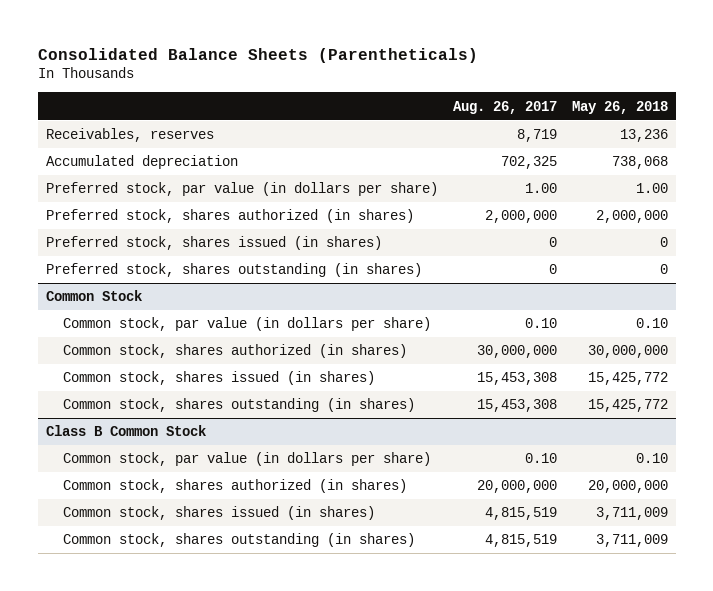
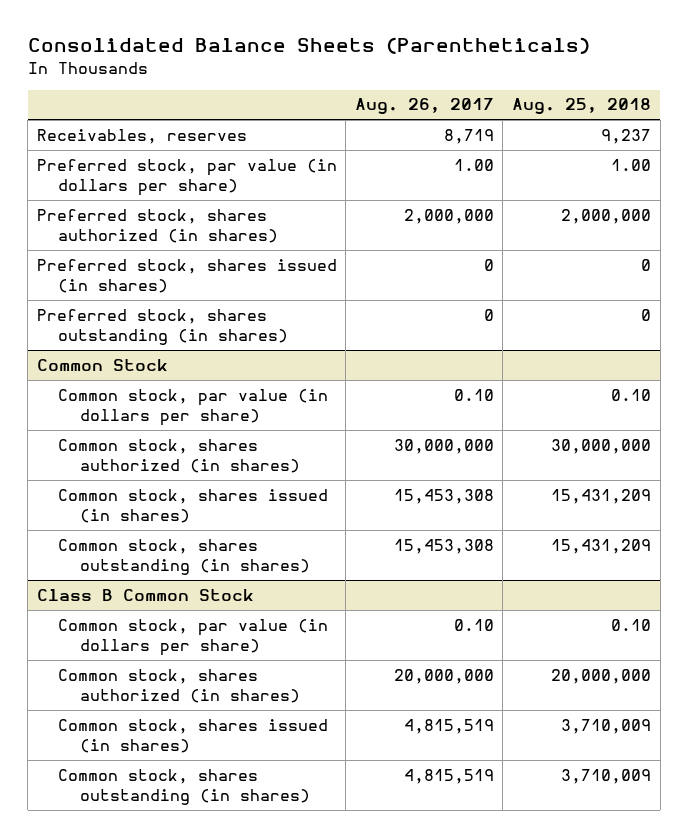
[571,100,668,114] May 26, 2018 -> none
none -> [511,98,651,115] Aug. 25, 2018
[45,155,238,170] Accumulated depreciation -> none

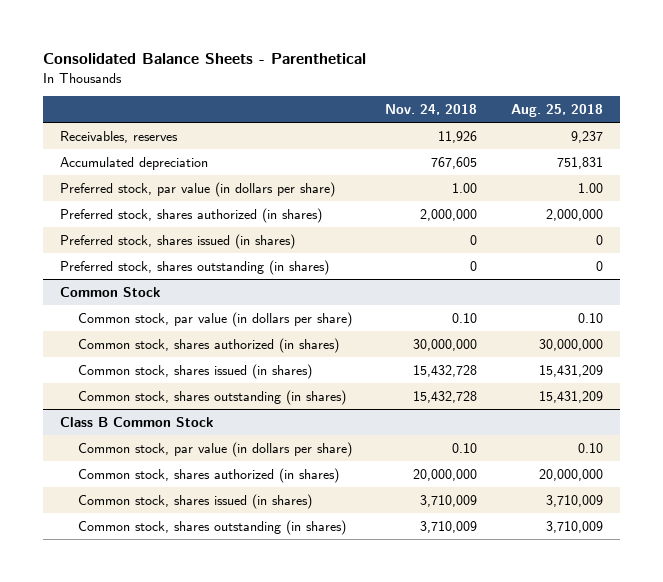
[27,37,590,55] Consolidated Balance Sheets (Parentheticals) -> [43,53,367,65] Consolidated Balance Sheets - Parenthetical
[354,98,494,115] Aug. 26, 2017 -> none
none -> [385,104,478,116] Nov. 24, 2018
none -> [60,156,209,170] Accumulated depreciation

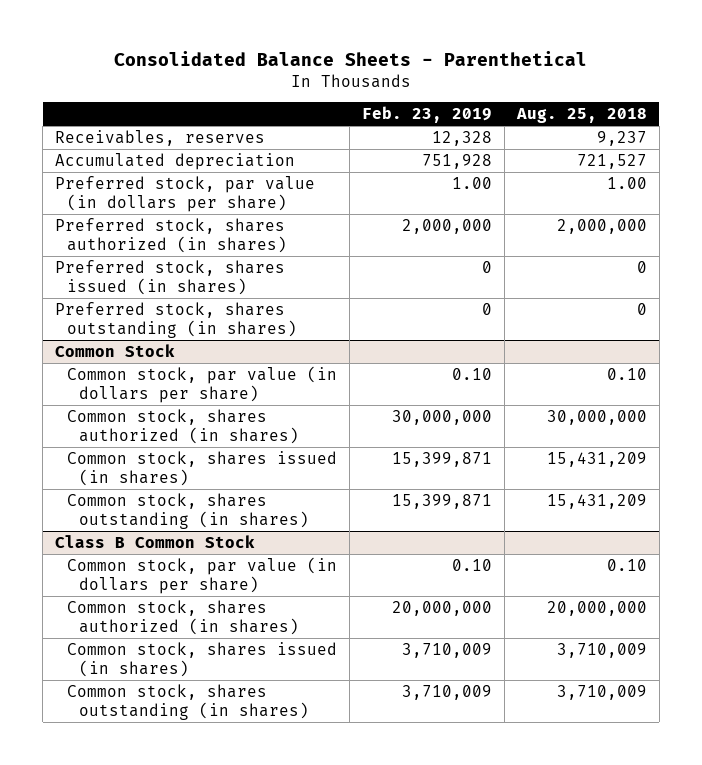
[385,104,478,116] Nov. 24, 2018 -> none
none -> [362,106,493,124] Feb. 23, 2019
[556,156,603,169] 751,831 -> [576,153,647,169] 721,527

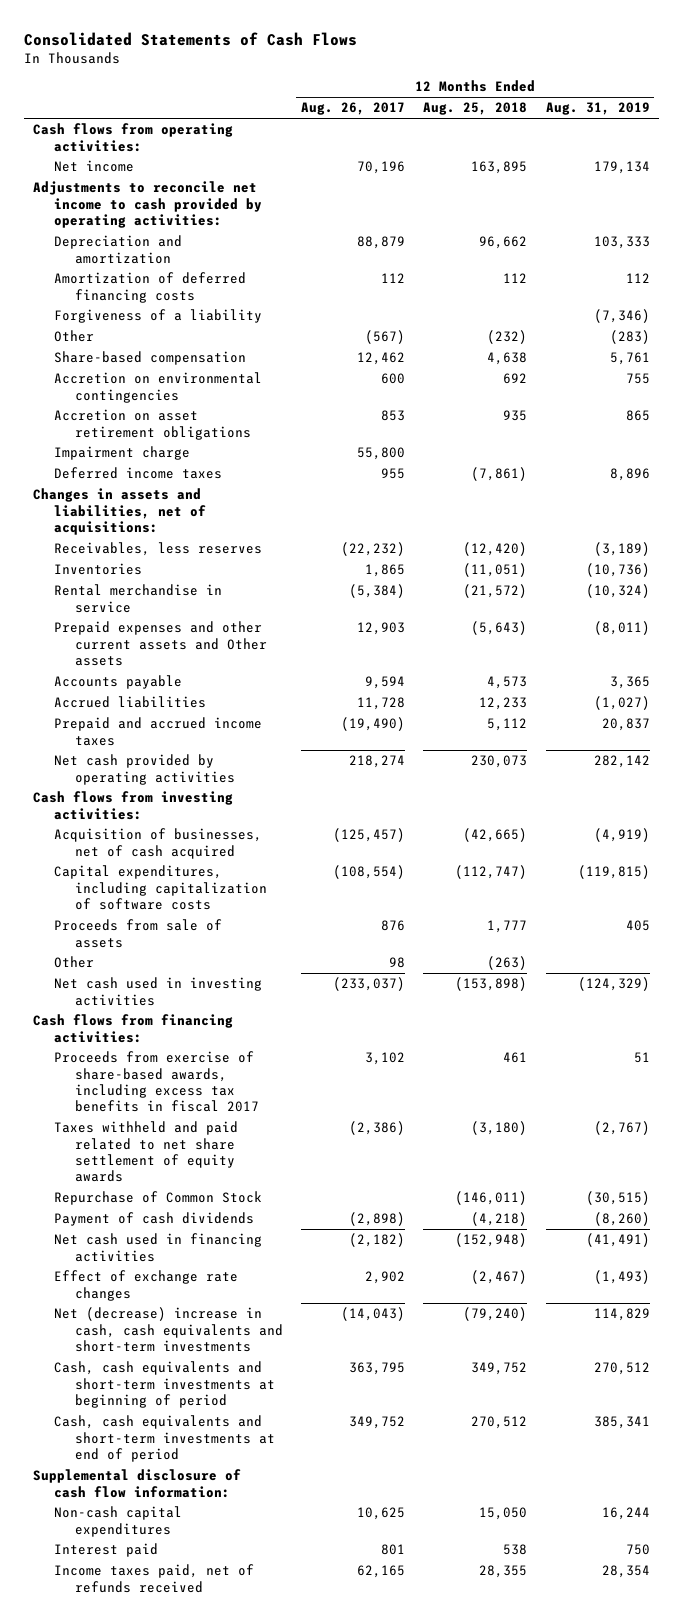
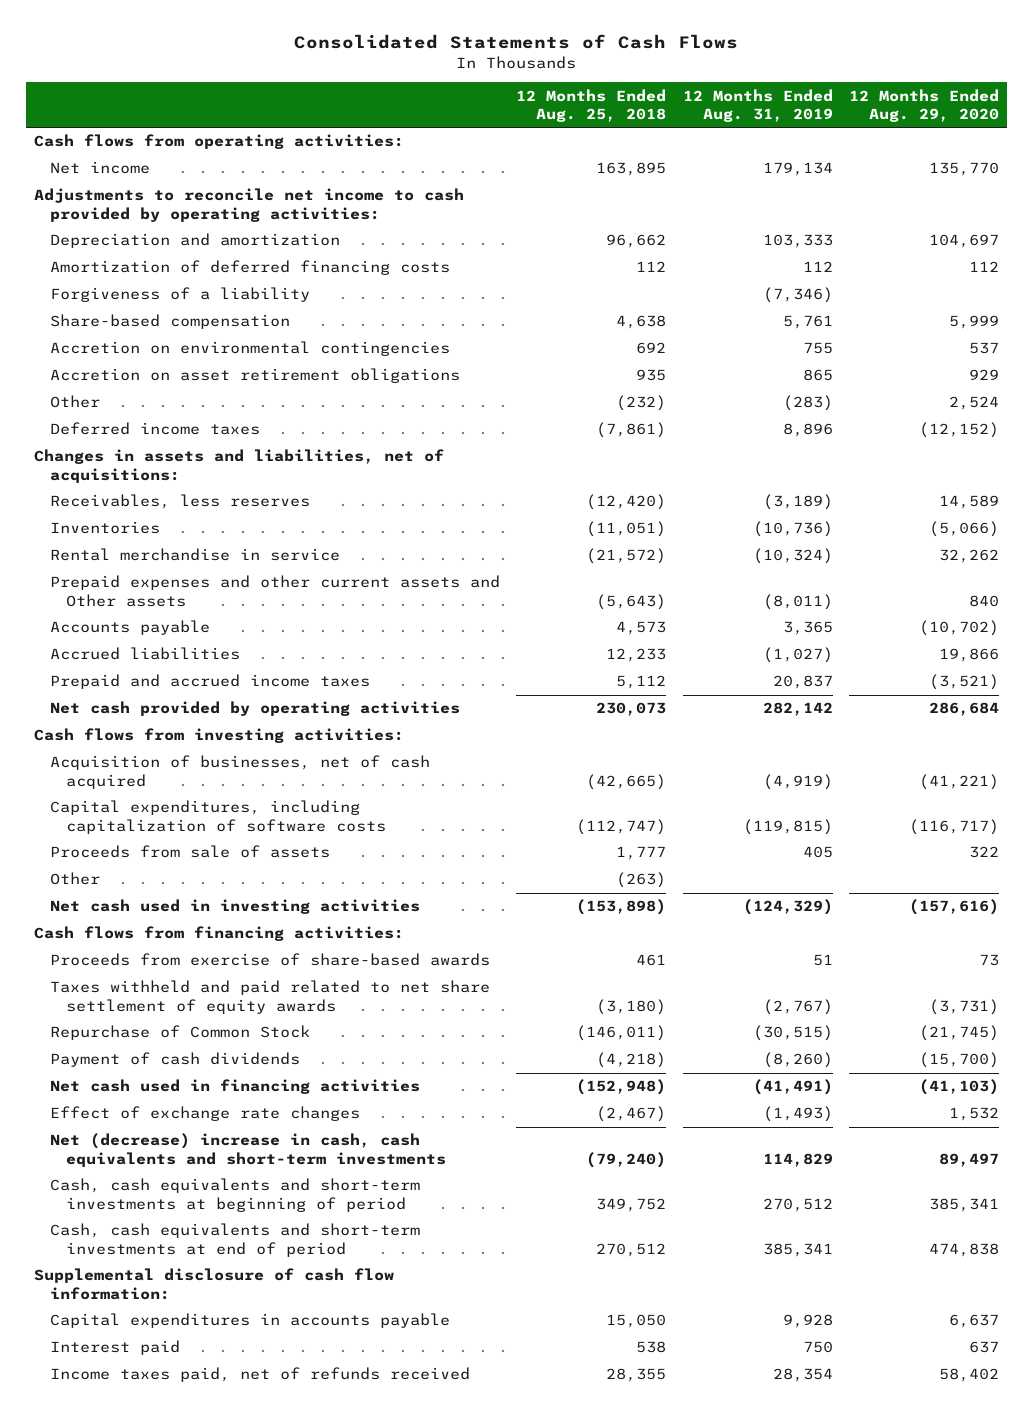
[300,102,405,116] Aug. 26, 2017 -> none
none -> [848,88,999,122] 12 Months Ended Aug. 29, 2020
[54,446,191,461] Impairment charge -> none
[54,330,95,343] Other -> [49,395,100,409] Other
[54,1051,259,1113] Proceeds from exercise of share-based awards, including excess tax benefits in fiscal 2017 -> [49,953,490,967] Proceeds from exercise of share-based awards
[54,1506,183,1537] Non-cash capital expenditures -> [49,1313,450,1329] Capital expenditures in accounts payable
[601,1507,650,1521] 16,244 -> [782,1314,833,1329] 9,928

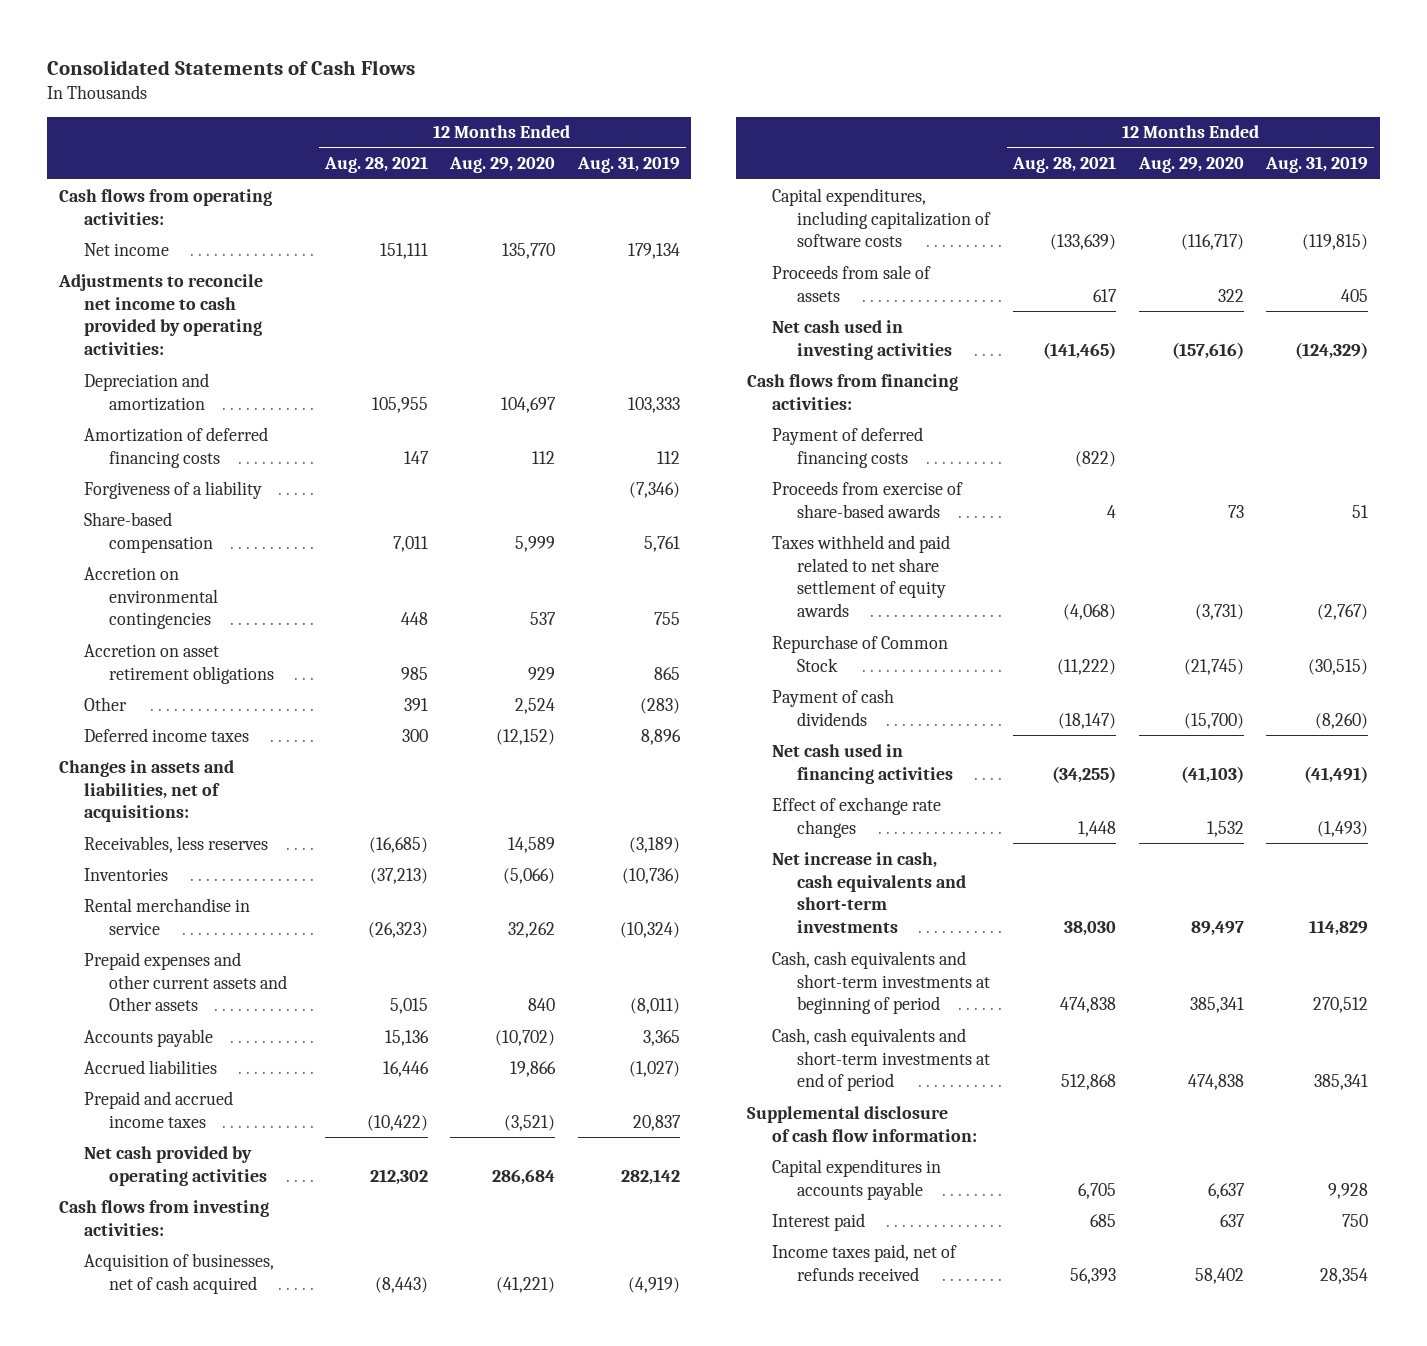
[516,88,667,122] 12 Months Ended Aug. 25, 2018 -> none
none -> [323,156,428,174] Aug. 28, 2021
[49,872,100,886] Other -> none
none -> [772,426,924,468] Payment of deferred financing costs
[49,1133,446,1167] Net (decrease) increase in cash, cash equivalents and short-term investments -> [772,851,967,934] Net increase in cash, cash equivalents and short-term investments

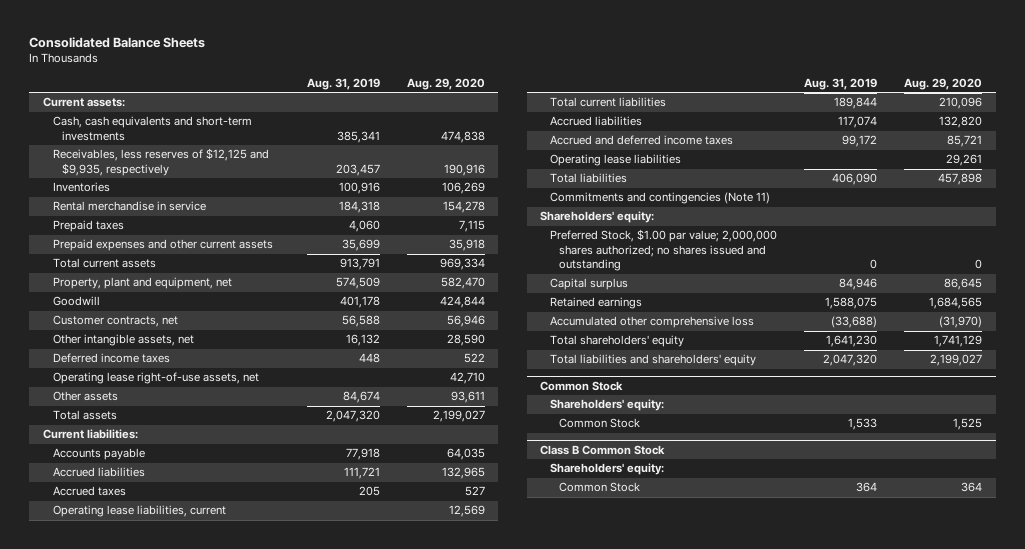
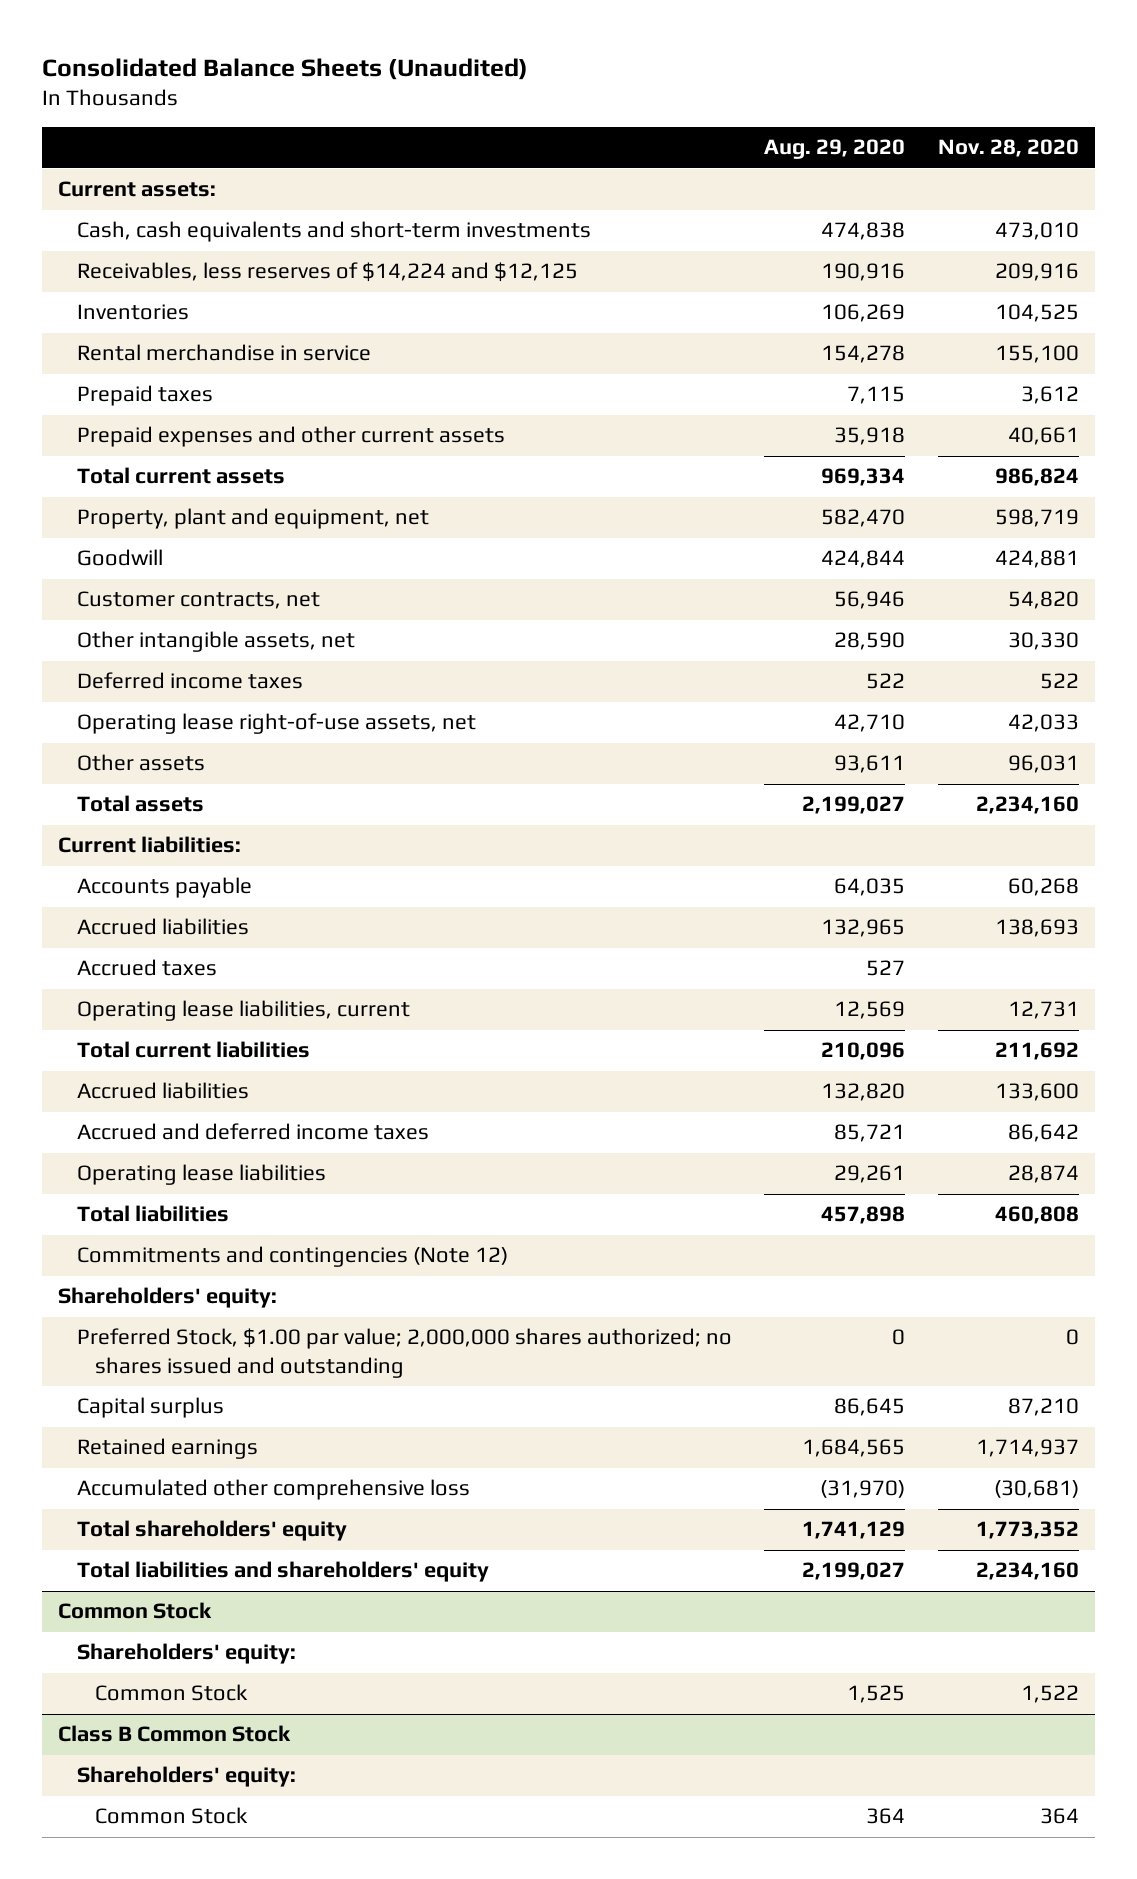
[29,36,206,48] Consolidated Balance Sheets -> [42,57,529,80] Consolidated Balance Sheets (Unaudited)
[306,77,380,90] Aug. 31, 2019 -> none
none -> [937,139,1079,158] Nov. 28, 2020
[52,148,269,176] Receivables, less reserves of $12,125 and $9,935, respectively -> [76,262,578,283] Receivables, less reserves of $14,224 and $12,125
[549,192,770,205] Commitments and contingencies (Note 11) -> [76,1246,508,1268] Commitments and contingencies (Note 12)

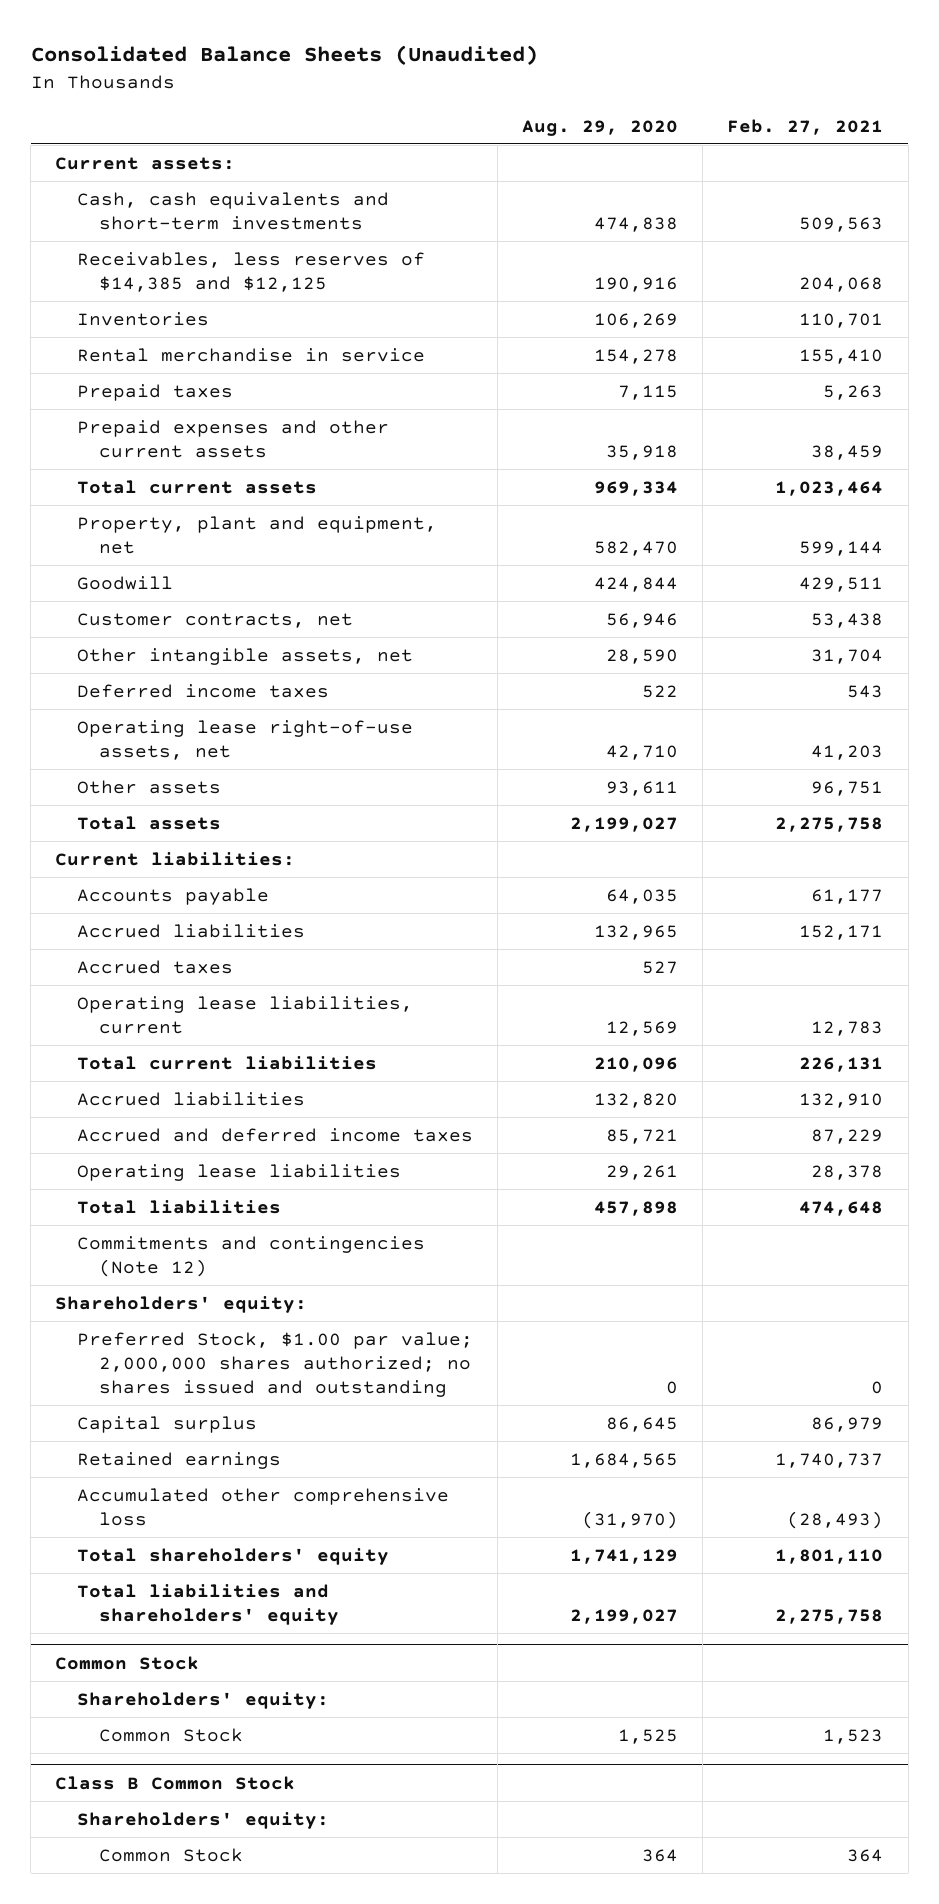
[937,139,1079,158] Nov. 28, 2020 -> none
none -> [727,118,884,135] Feb. 27, 2021
[76,262,578,283] Receivables, less reserves of $14,224 and $12,125 -> [77,252,426,292] Receivables, less reserves of $14,385 and $12,125

